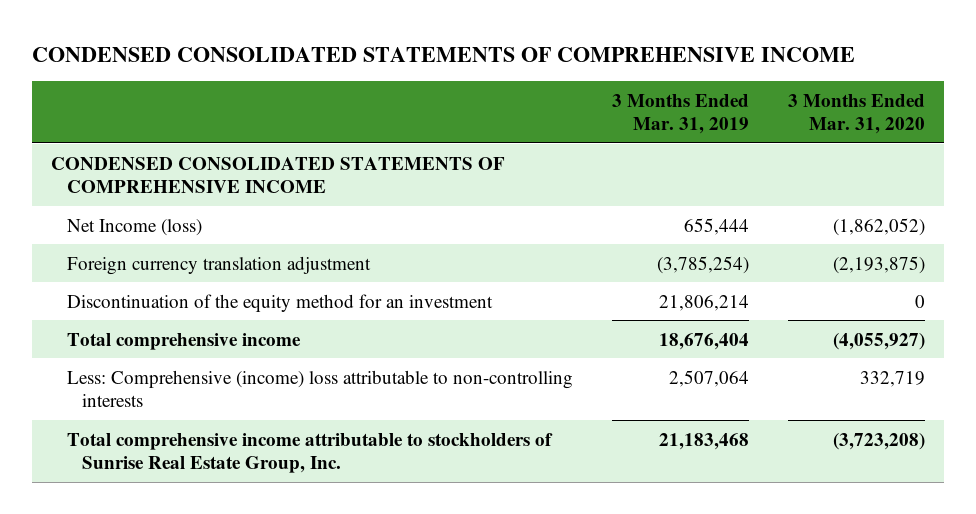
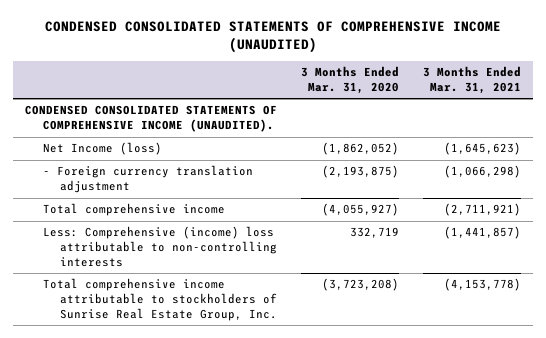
[31,46,855,62] CONDENSED CONSOLIDATED STATEMENTS OF COMPREHENSIVE INCOME -> [45,21,502,54] CONDENSED CONSOLIDATED STATEMENTS OF COMPREHENSIVE INCOME (UNAUDITED)
[611,93,749,134] 3 Months Ended Mar. 31, 2019 -> none
none -> [423,66,522,94] 3 Months Ended Mar. 31, 2021
[51,156,506,193] CONDENSED CONSOLIDATED STATEMENTS OF COMPREHENSIVE INCOME -> [25,105,278,133] CONDENSED CONSOLIDATED STATEMENTS OF COMPREHENSIVE INCOME (UNAUDITED).
[66,293,493,312] Discontinuation of the equity method for an investment -> none
[66,255,371,275] Foreign currency translation adjustment -> [42,165,253,194] - Foreign currency translation adjustment

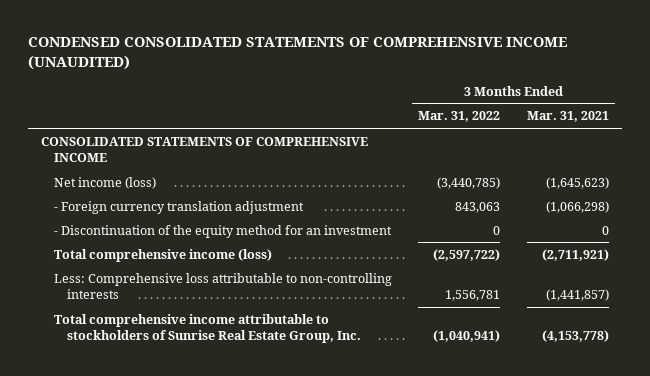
[301,66,400,94] 3 Months Ended Mar. 31, 2020 -> none
none -> [418,111,501,123] Mar. 31, 2022
[25,105,278,133] CONDENSED CONSOLIDATED STATEMENTS OF COMPREHENSIVE INCOME (UNAUDITED). -> [40,136,368,162] CONSOLIDATED STATEMENTS OF COMPREHENSIVE INCOME
[42,142,162,156] Net Income (loss) -> [53,176,156,189] Net income (loss)
none -> [53,224,392,238] - Discontinuation of the equity method for an investment
[42,203,225,217] Total comprehensive income -> [53,248,272,262] Total comprehensive income (loss)
[42,226,278,268] Less: Comprehensive (income) loss attributable to non-controlling interests -> [53,272,392,299] Less: Comprehensive loss attributable to non-controlling interests

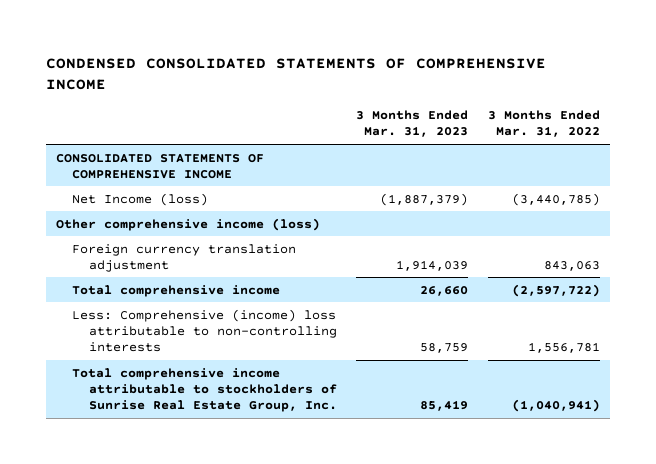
[27,37,567,70] CONDENSED CONSOLIDATED STATEMENTS OF COMPREHENSIVE INCOME (UNAUDITED) -> [46,57,547,90] CONDENSED CONSOLIDATED STATEMENTS OF COMPREHENSIVE INCOME
[526,111,609,123] Mar. 31, 2021 -> none
none -> [356,110,469,138] 3 Months Ended Mar. 31, 2023
[53,224,392,238] - Discontinuation of the equity method for an investment -> none
[53,176,156,189] Net income (loss) -> [72,192,209,206] Net Income (loss)
none -> [56,217,321,231] Other comprehensive income (loss)
[53,200,304,214] - Foreign currency translation adjustment -> [72,243,297,272] Foreign currency translation adjustment
[53,248,272,262] Total comprehensive income (loss) -> [72,284,281,297] Total comprehensive income
[53,272,392,299] Less: Comprehensive loss attributable to non-controlling interests -> [72,308,337,352] Less: Comprehensive (income) loss attributable to non-controlling interests

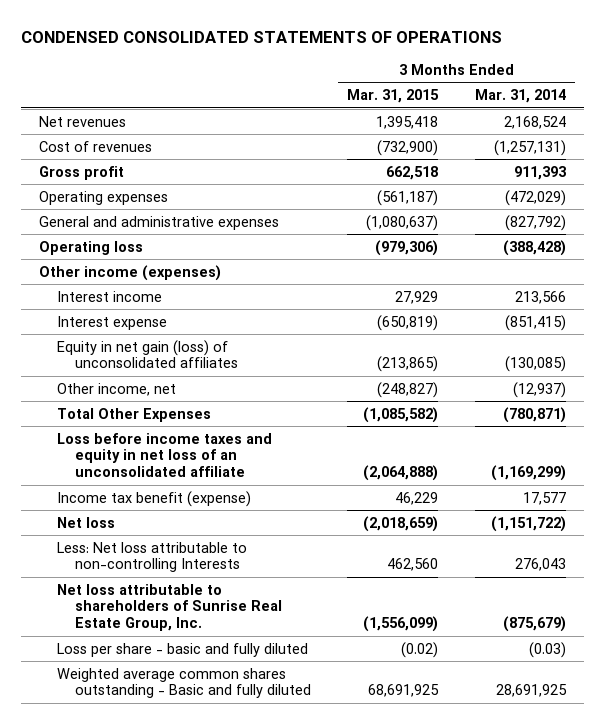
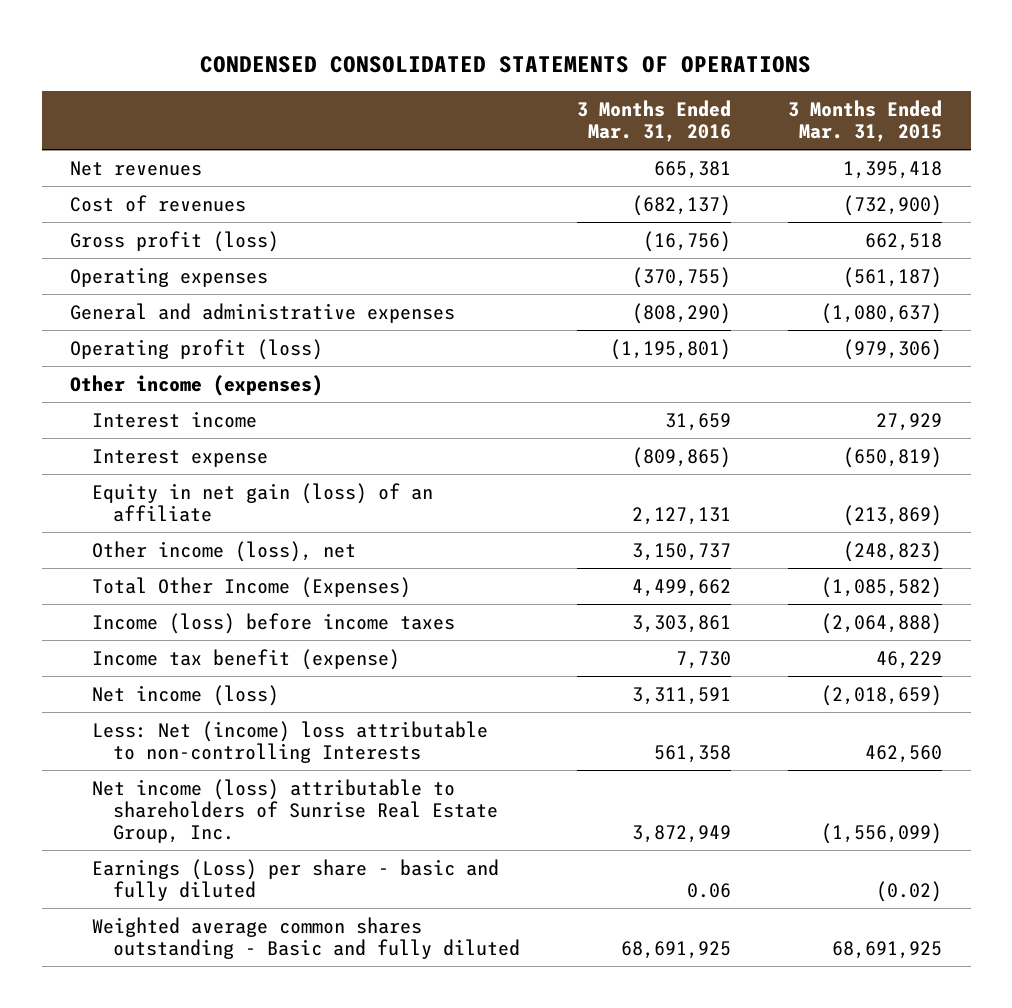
[474,89,566,104] Mar. 31, 2014 -> none
none -> [576,100,731,143] 3 Months Ended Mar. 31, 2016
[39,165,125,180] Gross profit -> [70,230,280,252] Gross profit (loss)
[39,240,144,255] Operating loss -> [70,338,324,360] Operating profit (loss)
[57,339,238,369] Equity in net gain (loss) of unconsolidated affiliates -> [91,482,433,522] Equity in net gain (loss) of an affiliate
[377,356,439,373] (213,865) -> [842,504,942,526] (213,869)
[57,382,177,396] Other income, net -> [91,540,356,562] Other income (loss), net
[377,381,439,398] (248,827) -> [842,540,942,562] (248,823)
[57,407,212,422] Total Other Expenses -> [91,576,411,598] Total Other Income (Expenses)
[57,432,273,478] Loss before income taxes and equity in net loss of an unconsolidated affiliate -> [91,612,455,634] Income (loss) before income taxes
[57,516,116,528] Net loss -> [91,684,279,706] Net income (loss)
[57,541,248,573] Less: Net loss attributable to non-controlling Interests -> [91,720,488,763] Less: Net (income) loss attributable to non-controlling Interests
[57,583,282,632] Net loss attributable to shareholders of Sunrise Real Estate Group, Inc. -> [91,778,498,844] Net income (loss) attributable to shareholders of Sunrise Real Estate Group, Inc.
[57,642,309,657] Loss per share - basic and fully diluted -> [91,858,499,901] Earnings (Loss) per share - basic and fully diluted

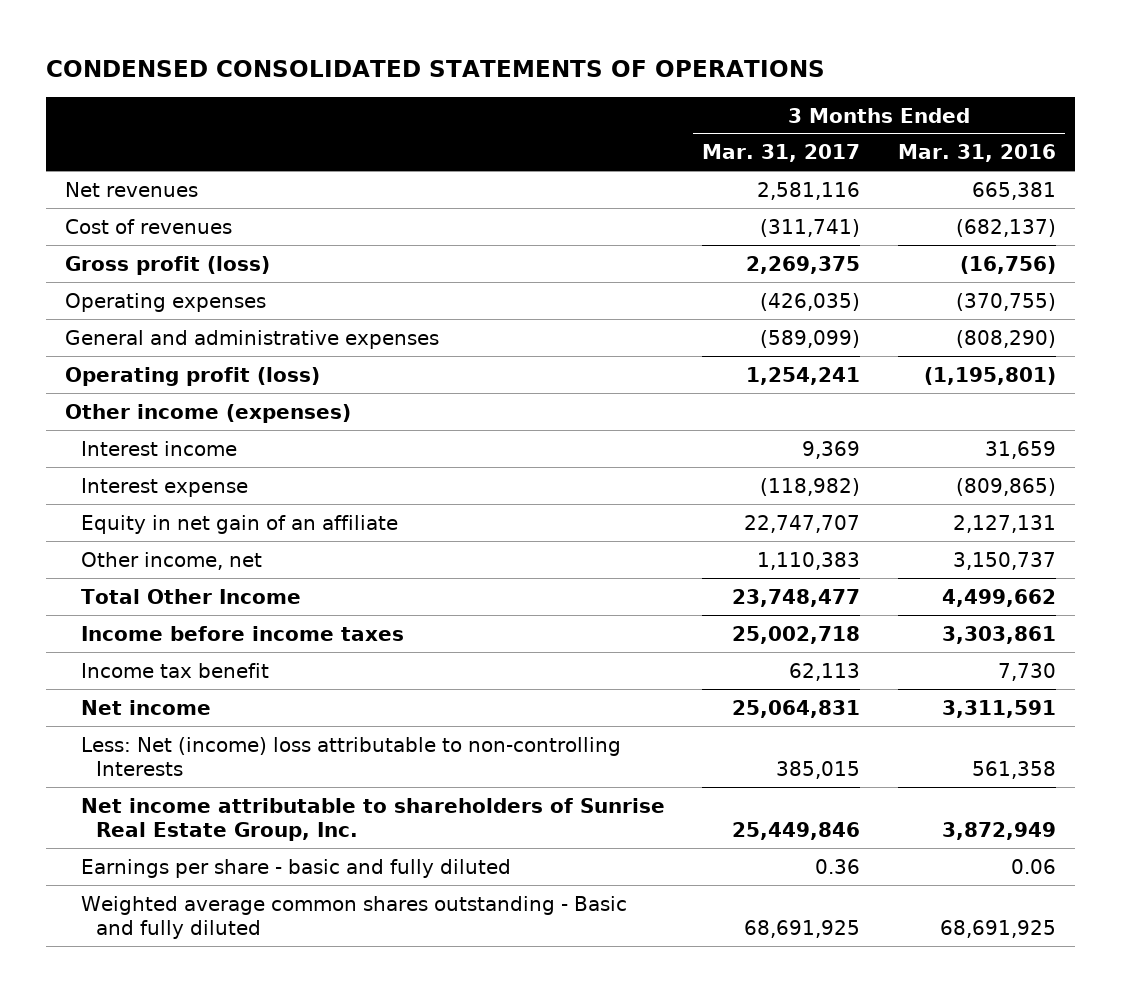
[787,100,942,143] 3 Months Ended Mar. 31, 2015 -> none
none -> [702,144,861,163] Mar. 31, 2017
[91,482,433,522] Equity in net gain (loss) of an affiliate -> [80,514,398,534] Equity in net gain of an affiliate
[91,540,356,562] Other income (loss), net -> [80,551,262,570] Other income, net
[91,576,411,598] Total Other Income (Expenses) -> [80,588,301,604] Total Other Income
[91,612,455,634] Income (loss) before income taxes -> [80,625,404,641] Income before income taxes
[91,648,400,670] Income tax benefit (expense) -> [80,662,269,678] Income tax benefit
[91,684,279,706] Net income (loss) -> [80,699,211,715] Net income
[91,778,498,844] Net income (loss) attributable to shareholders of Sunrise Real Estate Group, Inc. -> [80,797,665,842] Net income attributable to shareholders of Sunrise Real Estate Group, Inc.
[91,858,499,901] Earnings (Loss) per share - basic and fully diluted -> [80,858,511,878] Earnings per share - basic and fully diluted

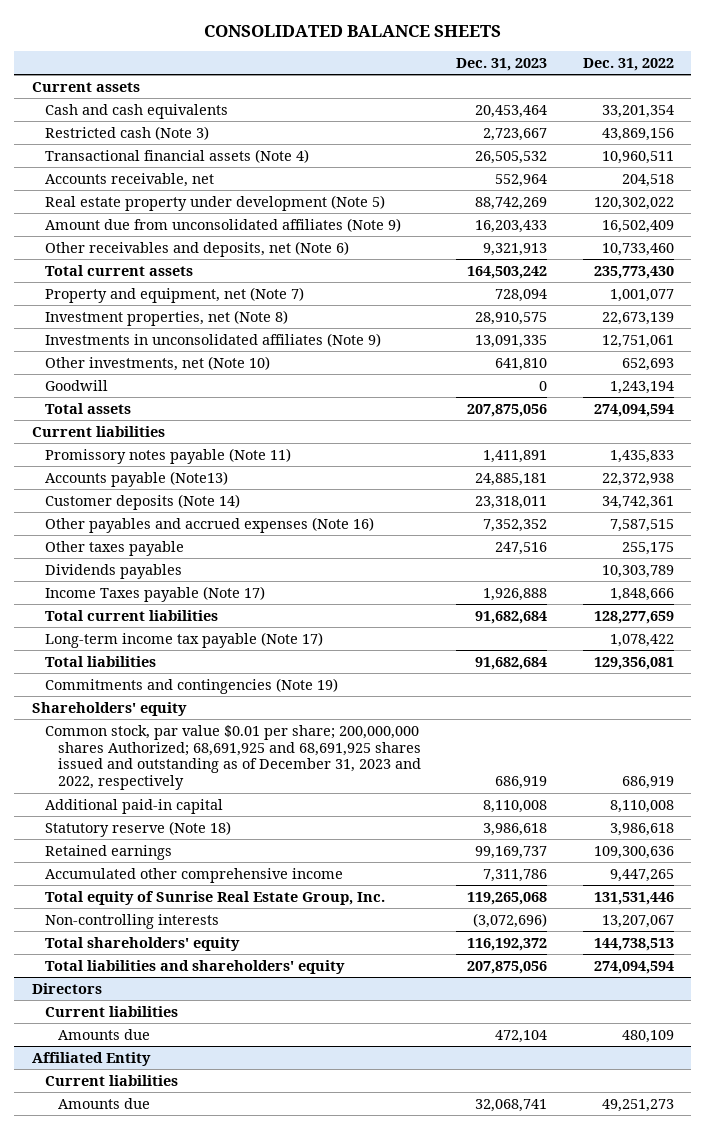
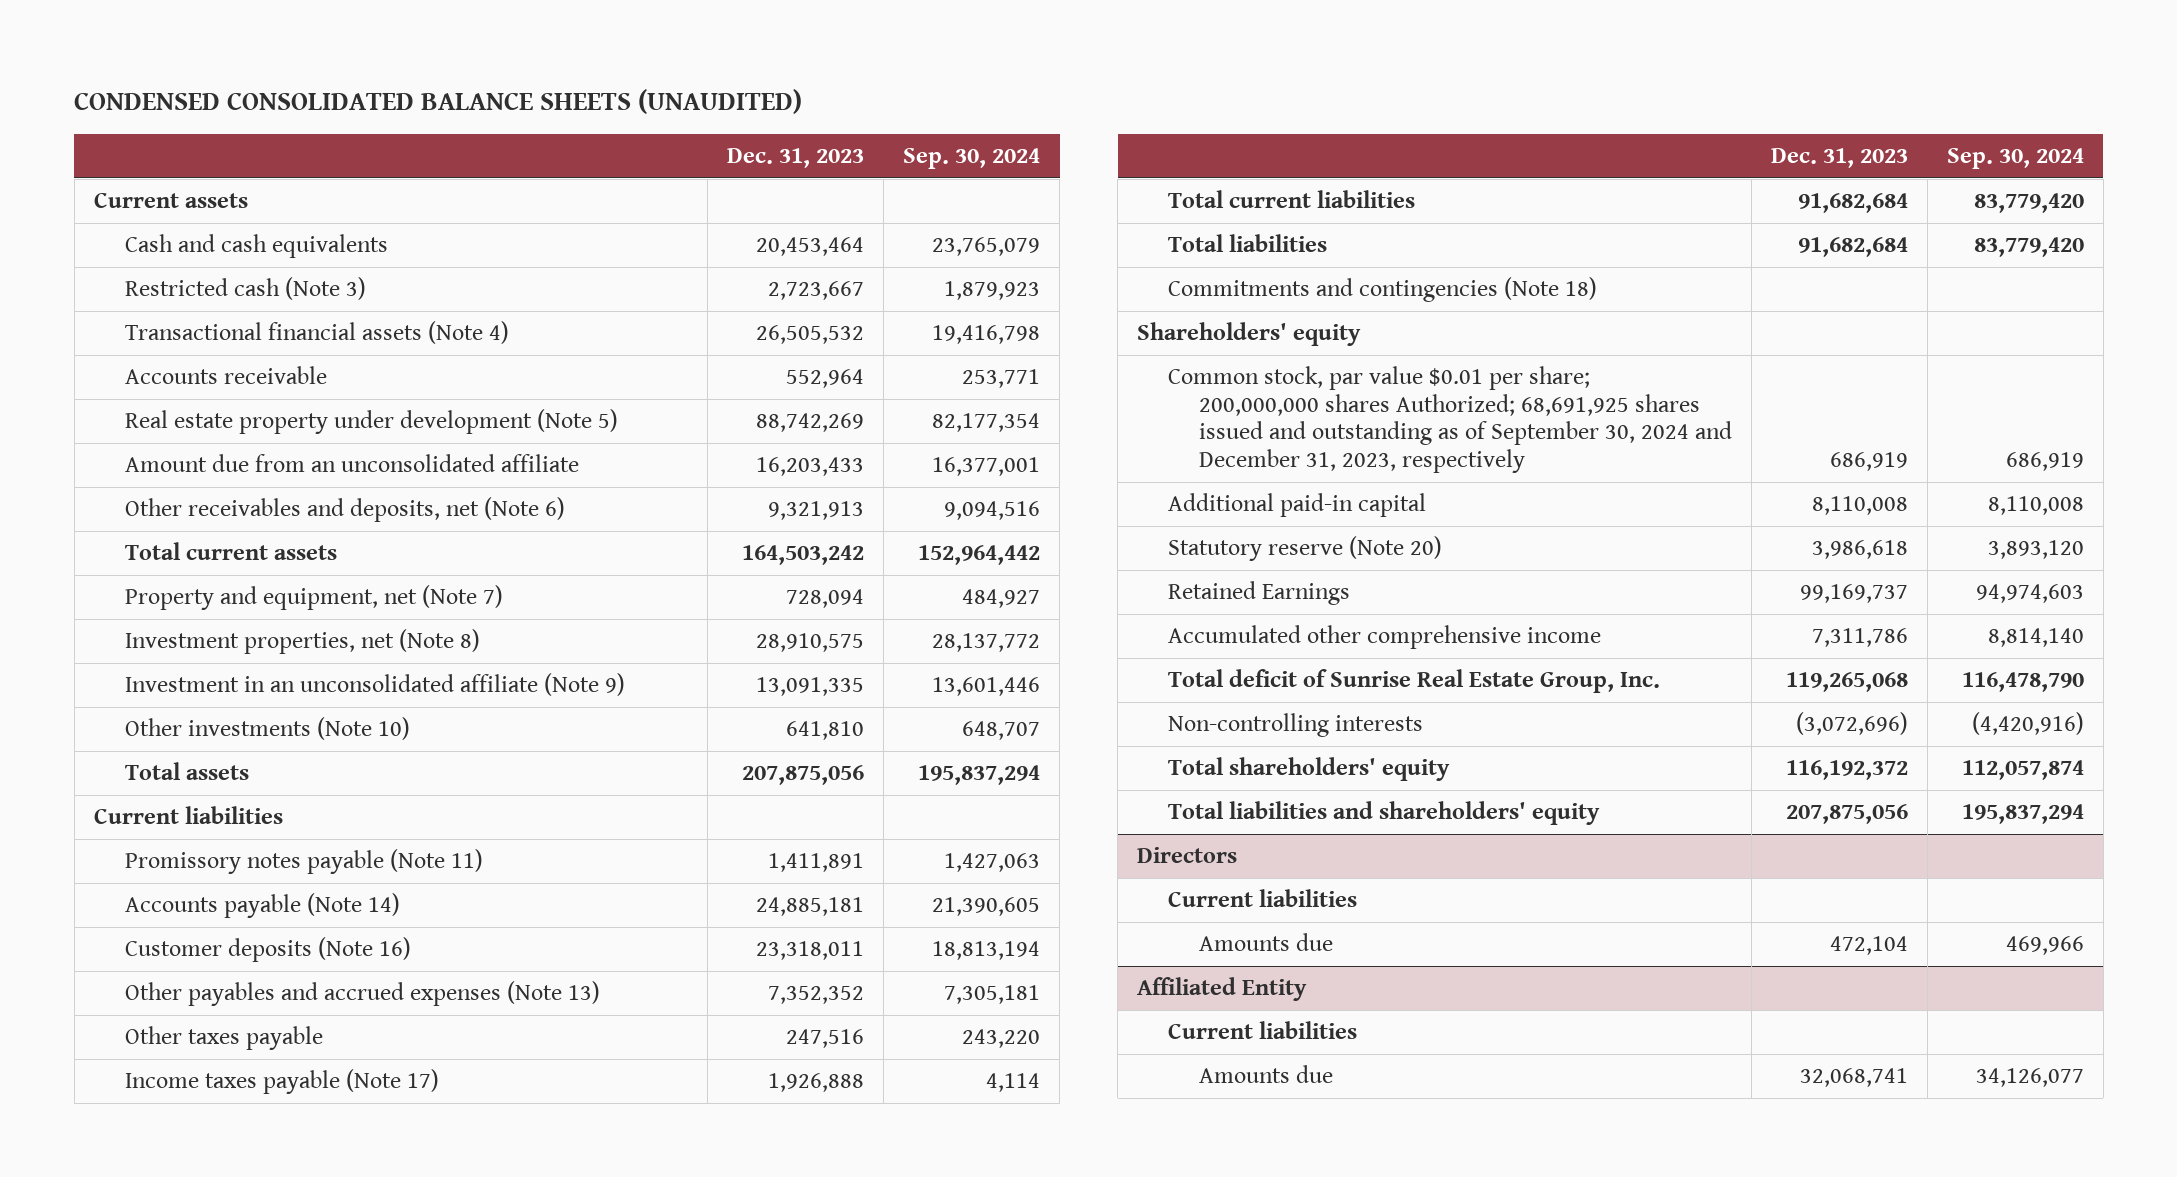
[203,24,501,37] CONSOLIDATED BALANCE SHEETS -> [74,89,803,115] CONDENSED CONSOLIDATED BALANCE SHEETS (UNAUDITED)
[582,57,674,71] Dec. 31, 2022 -> none
none -> [903,147,1041,169] Sep. 30, 2024
[44,172,214,187] Accounts receivable, net -> [124,366,327,385] Accounts receivable
[44,217,401,232] Amount due from unconsolidated affiliates (Note 9) -> [124,454,579,473] Amount due from an unconsolidated affiliate
[44,379,108,391] Goodwill -> none
[44,332,381,347] Investments in unconsolidated affiliates (Note 9) -> [124,673,625,697] Investment in an unconsolidated affiliate (Note 9)
[44,355,270,371] Other investments, net (Note 10) -> [124,717,410,741] Other investments (Note 10)
[44,470,228,487] Accounts payable (Note13) -> [124,893,400,919] Accounts payable (Note 14)
[44,493,240,510] Customer deposits (Note 14) -> [124,937,411,963] Customer deposits (Note 16)
[44,516,374,533] Other payables and accrued expenses (Note 16) -> [124,981,600,1007] Other payables and accrued expenses (Note 13)
[44,563,182,579] Dividends payables -> none
[44,585,265,602] Income Taxes payable (Note 17) -> [124,1069,439,1095] Income taxes payable (Note 17)
[44,631,323,648] Long-term income tax payable (Note 17) -> none
[44,677,338,694] Commitments and contingencies (Note 19) -> [1168,277,1598,303] Commitments and contingencies (Note 18)
[44,724,422,791] Common stock, par value $0.01 per share; 200,000,000 shares Authorized; 68,691,925 and 68,691,925 shares issued and outstanding as of December 31, 2023 and 2022, respectively -> [1168,366,1733,474] Common stock, par value $0.01 per share; 200,000,000 shares Authorized; 68,691,925 shares issued and outstanding as of September 30, 2024 and December 31, 2023, respectively
[44,820,231,837] Statutory reserve (Note 18) -> [1168,536,1443,562] Statutory reserve (Note 20)
[44,844,172,860] Retained earnings -> [1168,581,1351,606] Retained Earnings
[44,890,385,905] Total equity of Sunrise Real Estate Group, Inc. -> [1168,669,1661,694] Total deficit of Sunrise Real Estate Group, Inc.

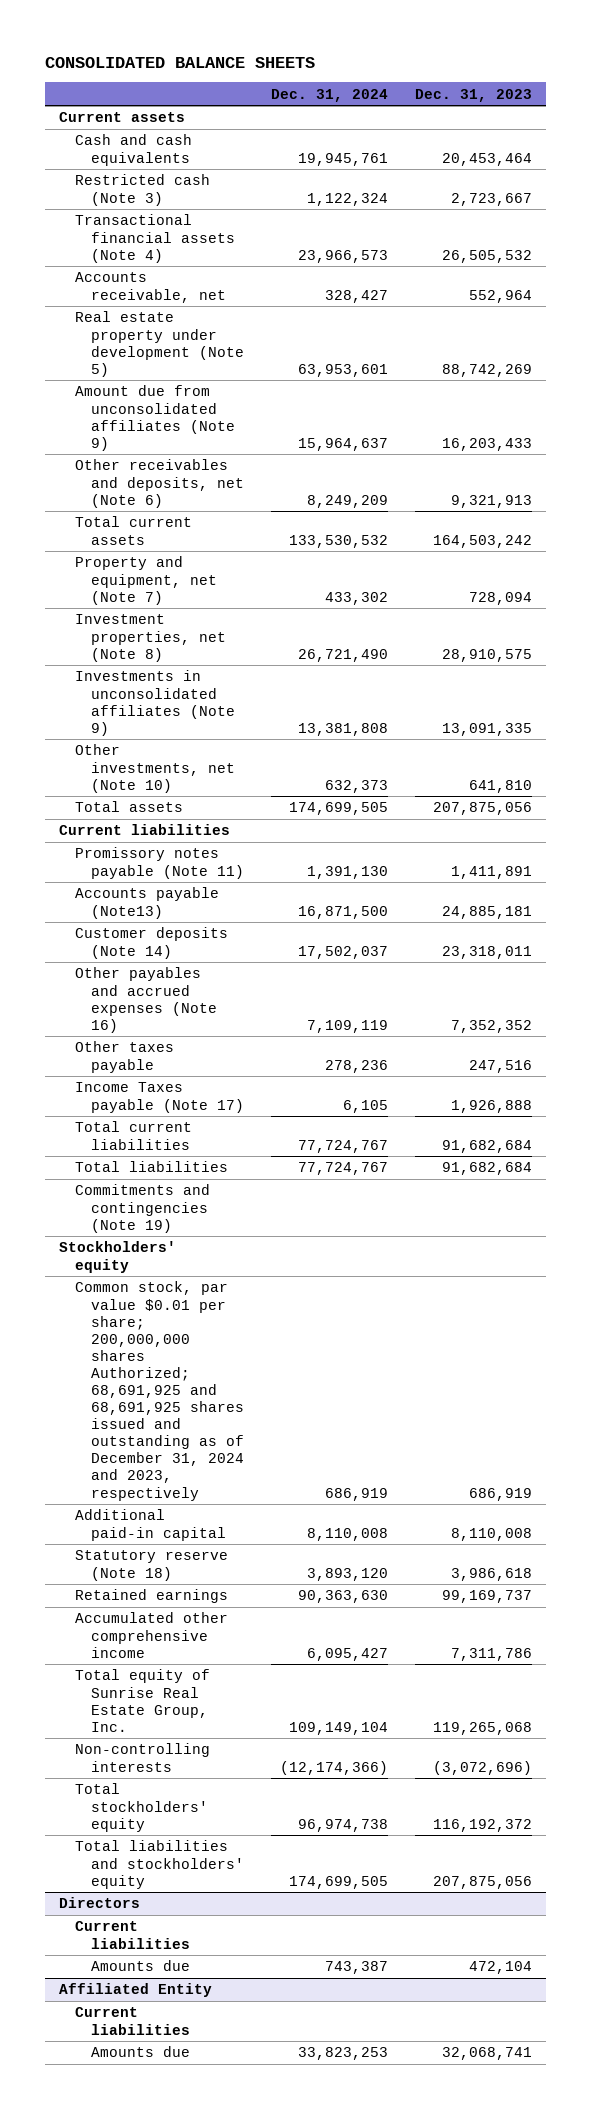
[74,89,803,115] CONDENSED CONSOLIDATED BALANCE SHEETS (UNAUDITED) -> [45,56,316,68] CONSOLIDATED BALANCE SHEETS
[903,147,1041,169] Sep. 30, 2024 -> none
none -> [271,88,389,102] Dec. 31, 2024
[124,366,327,385] Accounts receivable -> [74,272,227,303] Accounts receivable, net
[124,454,579,473] Amount due from an unconsolidated affiliate -> [74,385,236,451] Amount due from unconsolidated affiliates (Note 9)
[124,673,625,697] Investment in an unconsolidated affiliate (Note 9) -> [74,670,236,736] Investments in unconsolidated affiliates (Note 9)
[124,717,410,741] Other investments (Note 10) -> [74,744,236,793] Other investments, net (Note 10)
[124,893,400,919] Accounts payable (Note 14) -> [74,887,219,919] Accounts payable (Note13)
[124,937,411,963] Customer deposits (Note 16) -> [74,927,228,959] Customer deposits (Note 14)
[124,981,600,1007] Other payables and accrued expenses (Note 13) -> [74,967,218,1033] Other payables and accrued expenses (Note 16)
[124,1069,439,1095] Income taxes payable (Note 17) -> [74,1082,245,1113] Income Taxes payable (Note 17)
[1168,277,1598,303] Commitments and contingencies (Note 18) -> [74,1184,210,1233] Commitments and contingencies (Note 19)
[1137,322,1362,347] Shareholders' equity -> [58,1241,176,1273] Stockholders' equity
[1168,366,1733,474] Common stock, par value $0.01 per share; 200,000,000 shares Authorized; 68,691,925 shares issued and outstanding as of September 30, 2024 and December 31, 2023, respectively -> [74,1281,245,1501] Common stock, par value $0.01 per share; 200,000,000 shares Authorized; 68,691,925 and 68,691,925 shares issued and outstanding as of December 31, 2024 and 2023, respectively
[1168,536,1443,562] Statutory reserve (Note 20) -> [74,1550,228,1581] Statutory reserve (Note 18)
[1168,581,1351,606] Retained Earnings -> [74,1589,228,1604] Retained earnings
[1168,669,1661,694] Total deficit of Sunrise Real Estate Group, Inc. -> [74,1669,210,1732] Total equity of Sunrise Real Estate Group, Inc.
[1168,757,1451,782] Total shareholders' equity -> [74,1783,209,1832] Total stockholders' equity
[1168,801,1601,826] Total liabilities and shareholders' equity -> [74,1840,245,1889] Total liabilities and stockholders' equity

